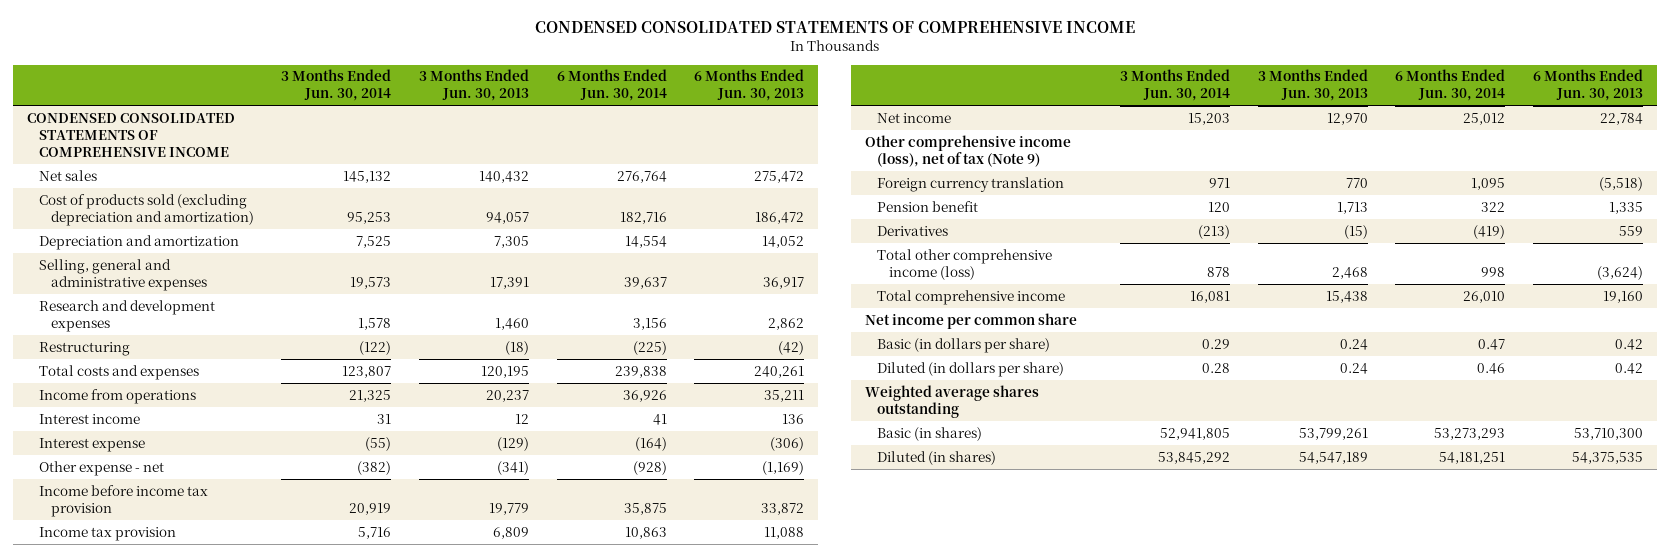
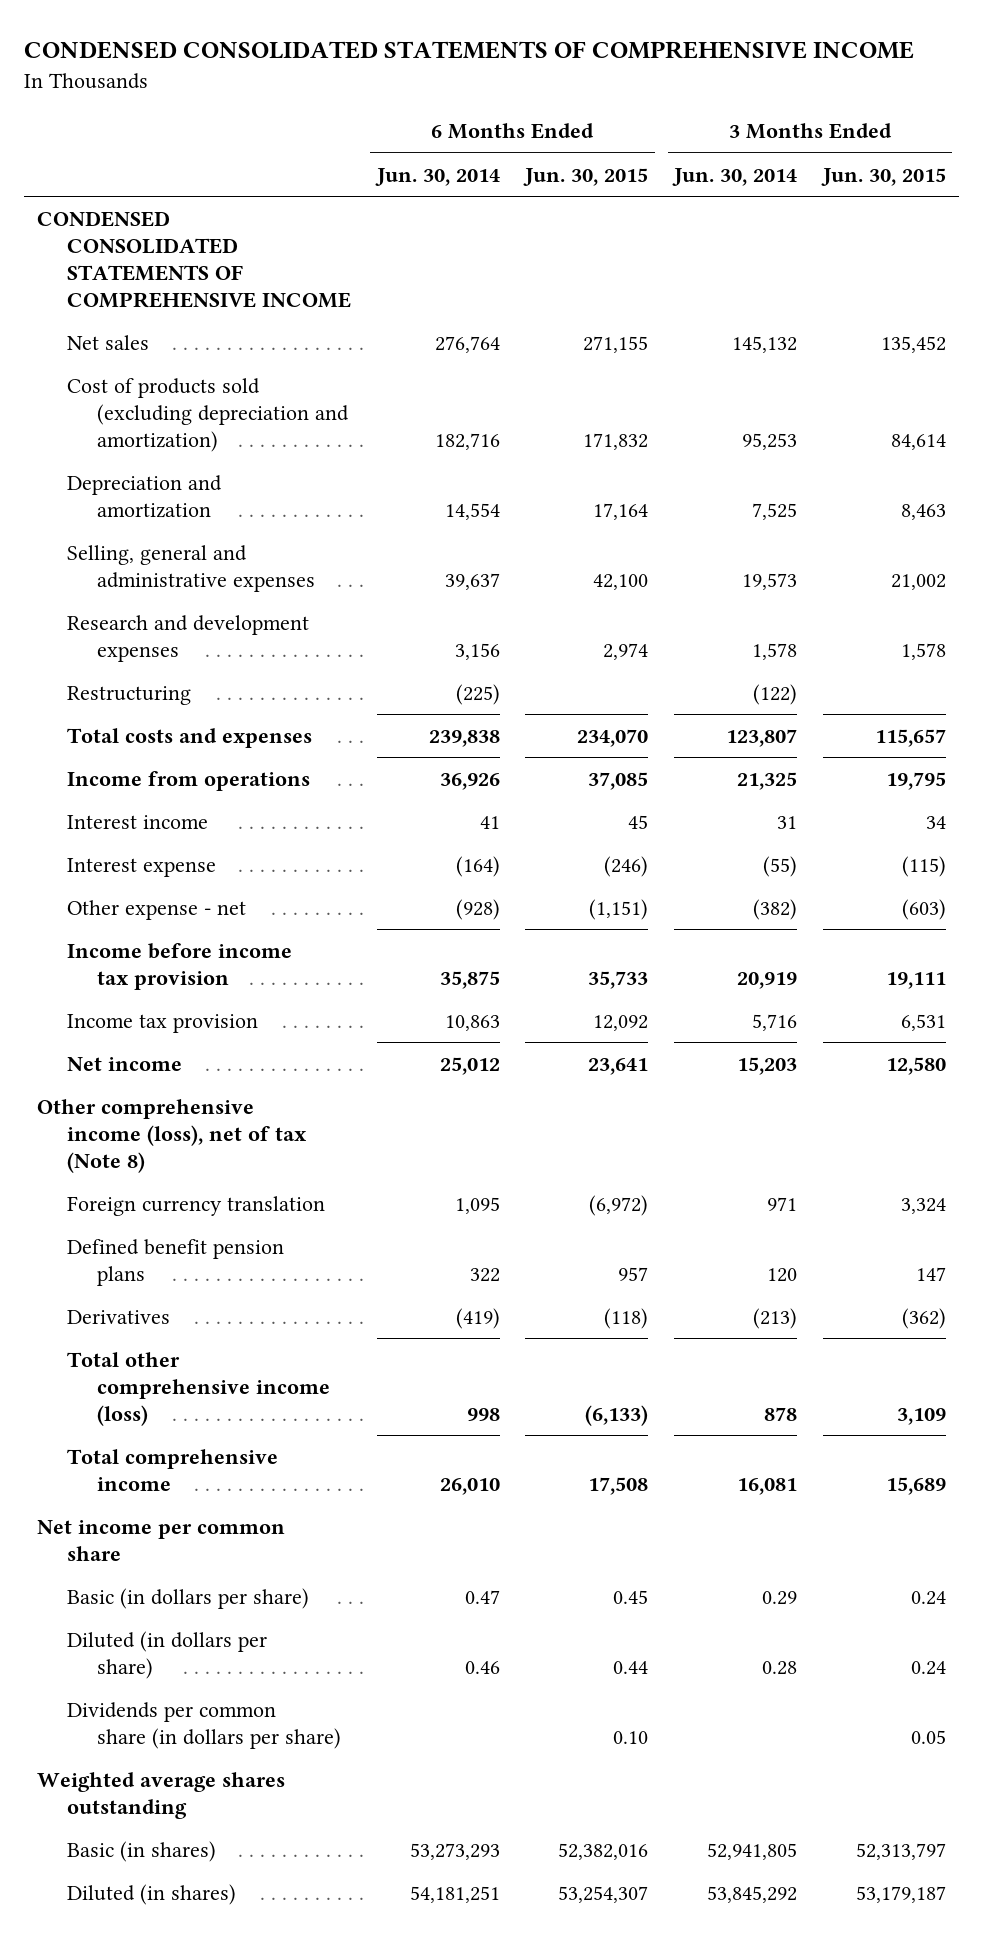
[418,69,529,102] 3 Months Ended Jun. 30, 2013 -> none
[694,69,805,102] 6 Months Ended Jun. 30, 2013 -> none
none -> [523,167,649,186] Jun. 30, 2015
none -> [820,167,946,186] Jun. 30, 2015
[865,134,1072,167] Other comprehensive income (loss), net of tax (Note 9) -> [36,1098,307,1173] Other comprehensive income (loss), net of tax (Note 8)
[877,200,979,212] Pension benefit -> [66,1238,284,1286] Defined benefit pension plans
none -> [66,1701,342,1749] Dividends per common share (in dollars per share)

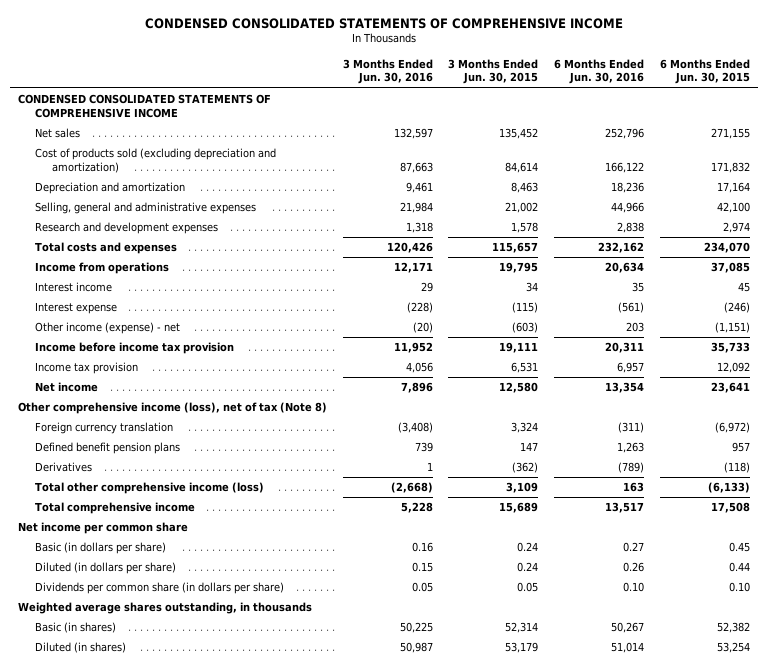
[374,167,500,186] Jun. 30, 2014 -> none
[672,167,798,186] Jun. 30, 2014 -> none
none -> [342,58,433,85] 3 Months Ended Jun. 30, 2016
none -> [554,58,645,85] 6 Months Ended Jun. 30, 2016
[66,685,191,705] Restructuring -> none
[66,899,246,920] Other expense - net -> [35,322,181,335] Other income (expense) - net
[36,1771,285,1819] Weighted average shares outstanding -> [18,602,313,615] Weighted average shares outstanding, in thousands
[558,1842,649,1860] 52,382,016 -> [716,622,750,634] 52,382
[855,1842,946,1860] 52,313,797 -> [505,622,539,634] 52,314
[558,1885,649,1903] 53,254,307 -> [716,642,750,654] 53,254
[855,1885,946,1903] 53,179,187 -> [505,642,539,654] 53,179

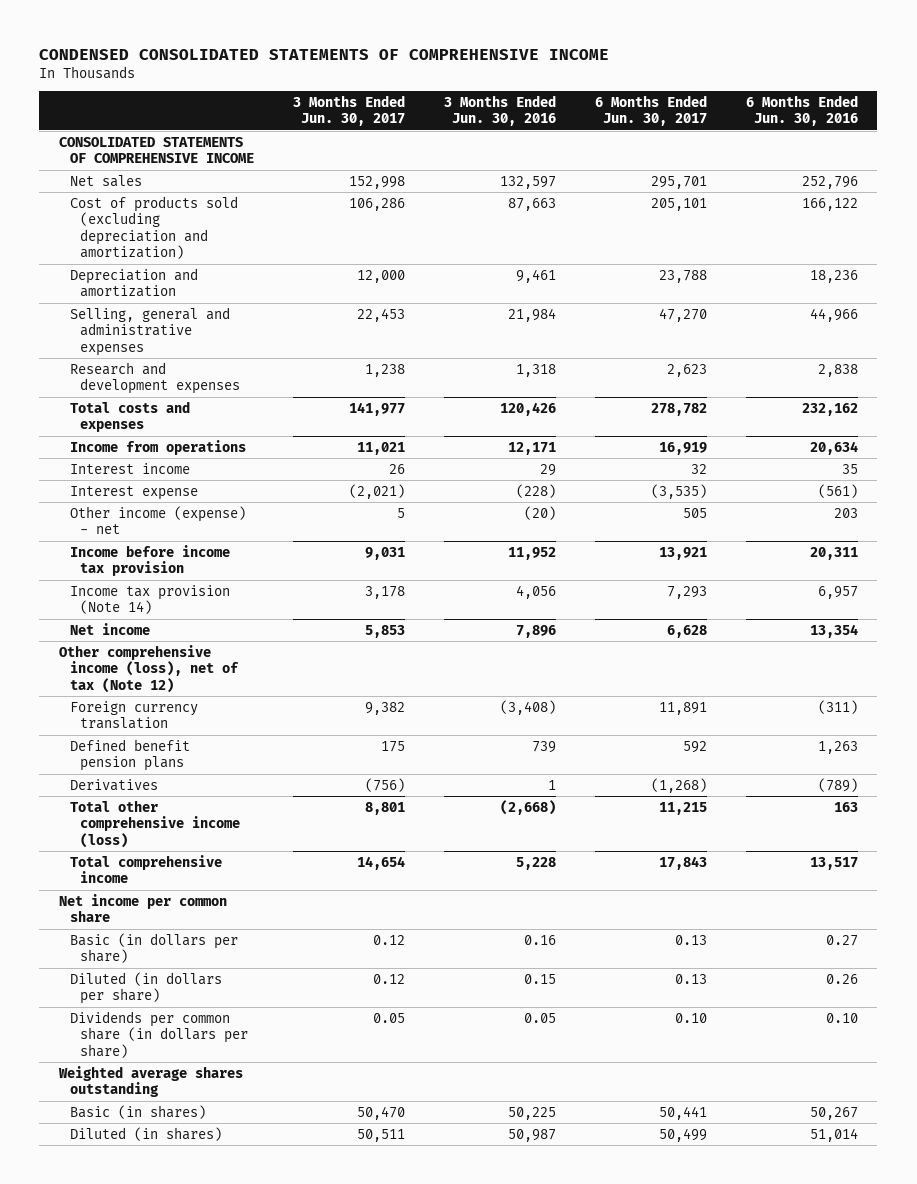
[448,58,539,85] 3 Months Ended Jun. 30, 2015 -> none
[659,58,750,85] 6 Months Ended Jun. 30, 2015 -> none
none -> [292,94,405,127] 3 Months Ended Jun. 30, 2017
none -> [594,94,707,127] 6 Months Ended Jun. 30, 2017
[18,94,272,118] CONDENSED CONSOLIDATED STATEMENTS OF COMPREHENSIVE INCOME -> [58,136,254,164] CONSOLIDATED STATEMENTS OF COMPREHENSIVE INCOME
[35,362,139,375] Income tax provision -> [69,584,230,615] Income tax provision (Note 14)
[18,402,328,415] Other comprehensive income (loss), net of tax (Note 8) -> [58,644,239,693] Other comprehensive income (loss), net of tax (Note 12)
[18,602,313,615] Weighted average shares outstanding, in thousands -> [57,1065,243,1098] Weighted average shares outstanding

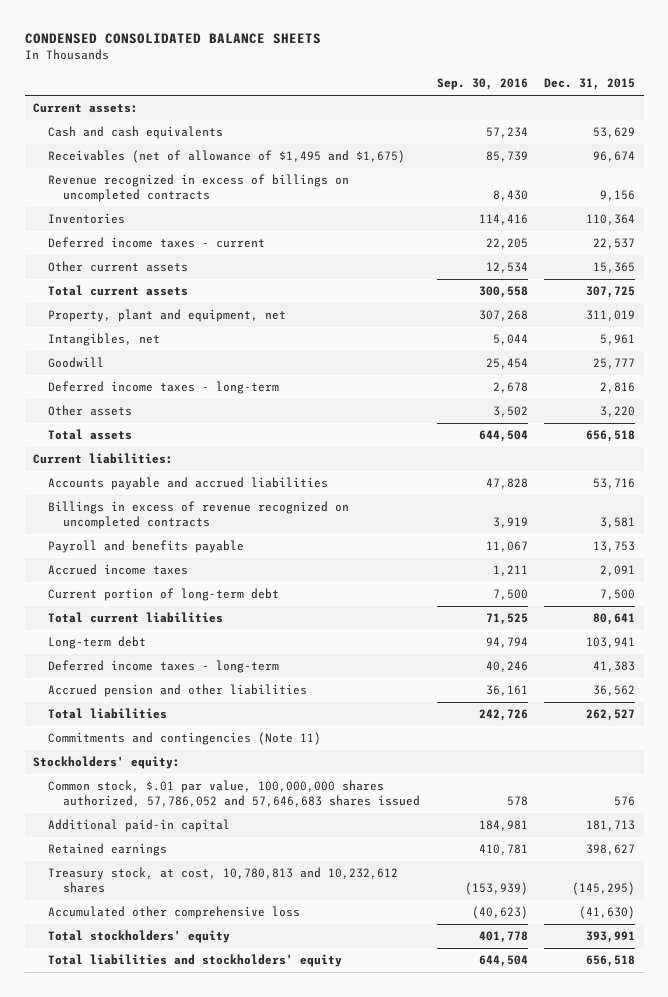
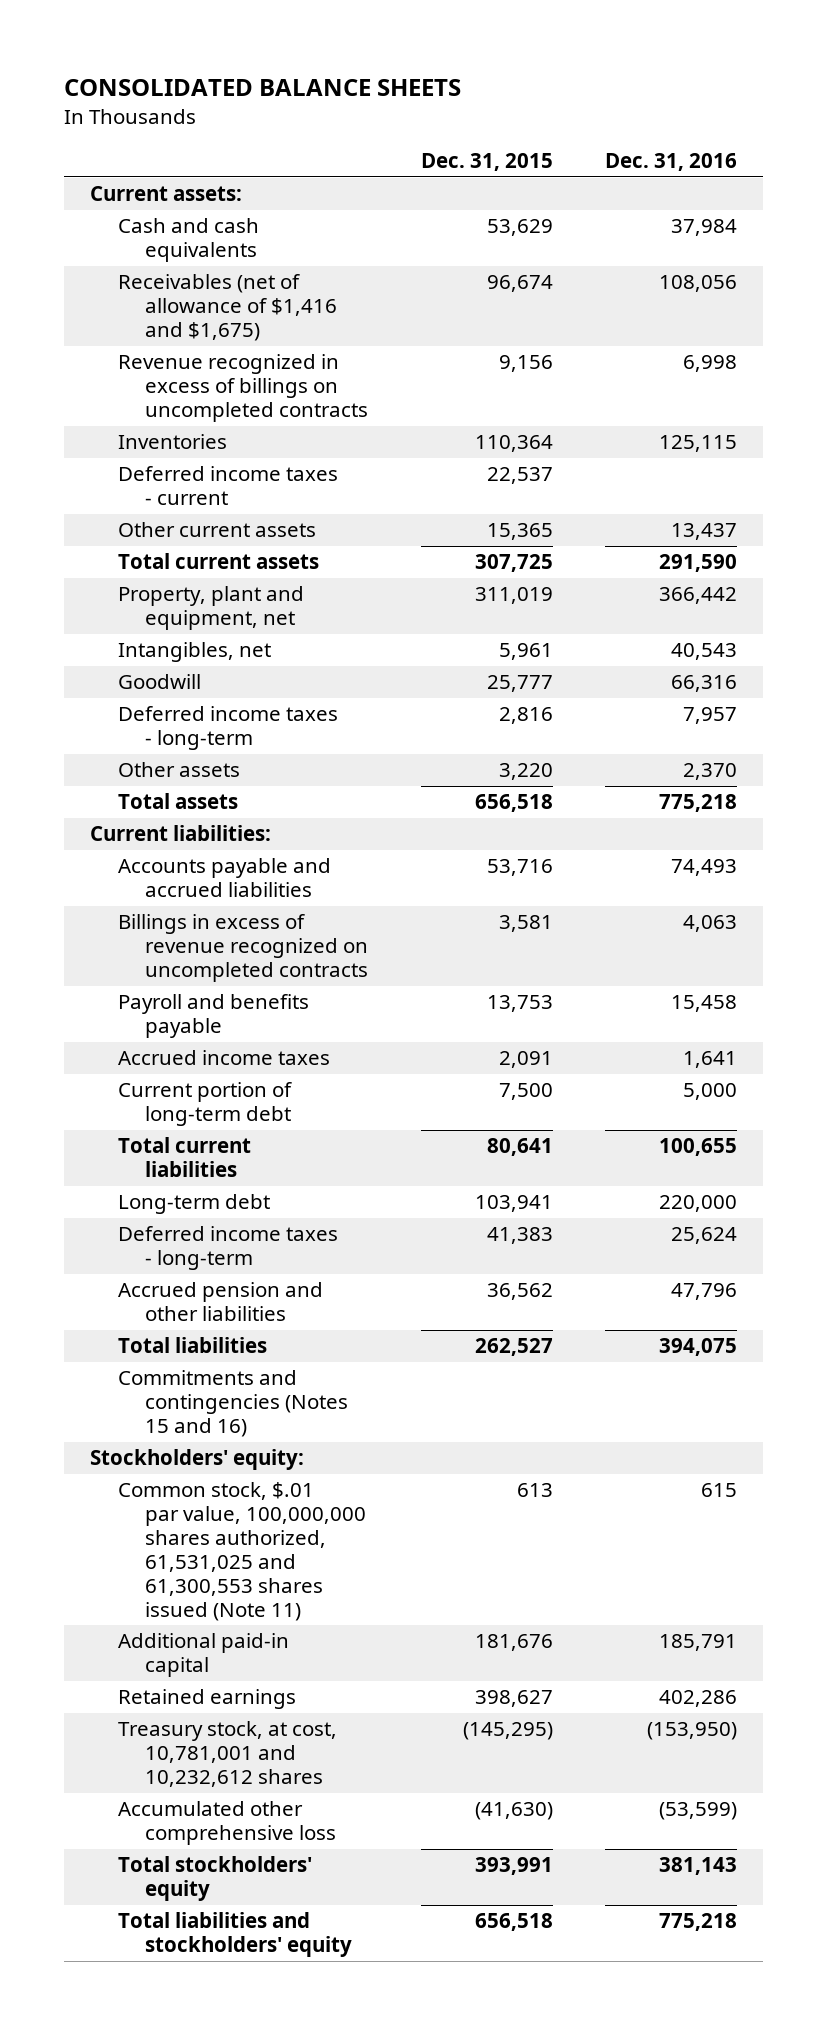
[24,33,321,45] CONDENSED CONSOLIDATED BALANCE SHEETS -> [64,79,462,97] CONSOLIDATED BALANCE SHEETS
[436,78,528,91] Sep. 30, 2016 -> none
none -> [605,153,738,172] Dec. 31, 2016
[48,150,406,164] Receivables (net of allowance of $1,495 and $1,675) -> [117,274,337,342] Receivables (net of allowance of $1,416 and $1,675)
[48,732,322,746] Commitments and contingencies (Note 11) -> [117,1370,348,1438] Commitments and contingencies (Notes 15 and 16)
[48,780,420,808] Common stock, $.01 par value, 100,000,000 shares authorized, 57,786,052 and 57,646,683 shares issued -> [117,1482,366,1621] Common stock, $.01 par value, 100,000,000 shares authorized, 61,531,025 and 61,300,553 shares issued (Note 11)
[614,796,636,807] 576 -> [516,1483,553,1498] 613
[586,820,636,832] 181,713 -> [474,1634,553,1652] 181,676
[48,867,399,894] Treasury stock, at cost, 10,780,813 and 10,232,612 shares -> [117,1721,337,1788] Treasury stock, at cost, 10,781,001 and 10,232,612 shares

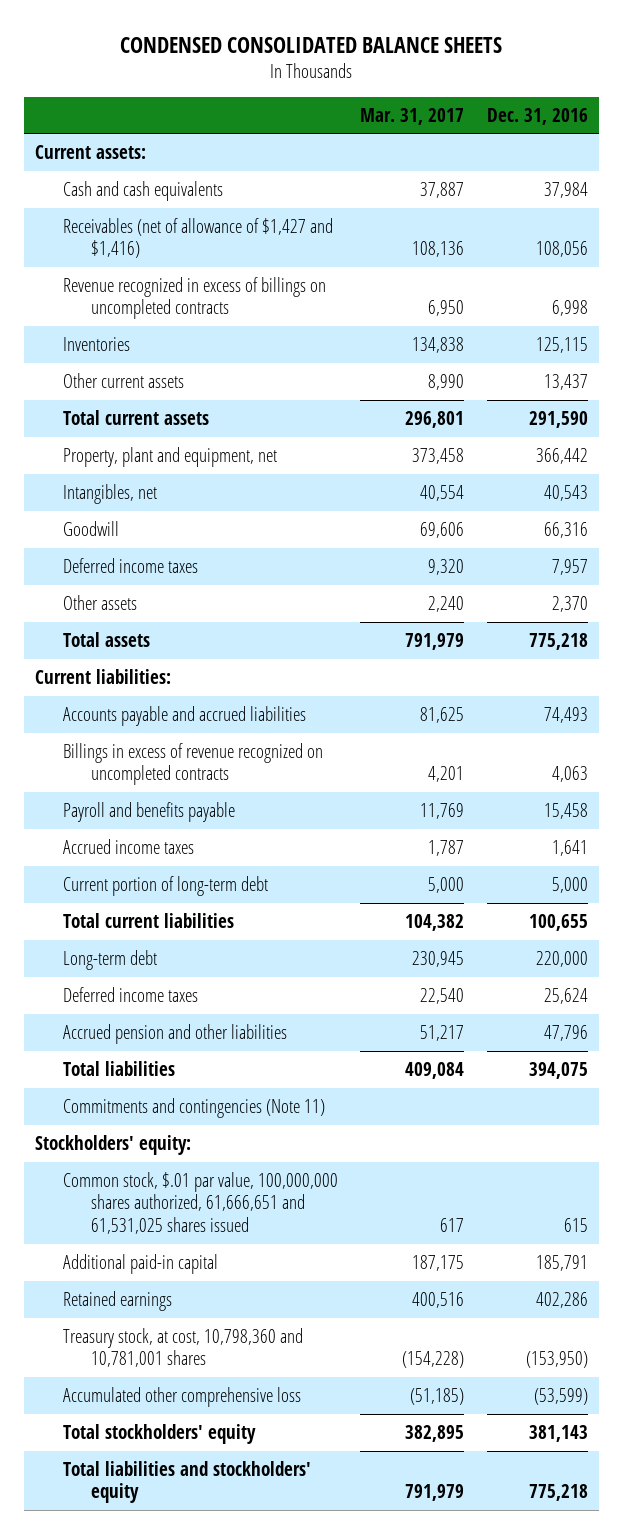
[64,79,462,97] CONSOLIDATED BALANCE SHEETS -> [120,36,503,53] CONDENSED CONSOLIDATED BALANCE SHEETS
[420,153,553,172] Dec. 31, 2015 -> none
none -> [360,107,465,125] Mar. 31, 2017
[117,274,337,342] Receivables (net of allowance of $1,416 and $1,675) -> [63,218,334,259] Receivables (net of allowance of $1,427 and $1,416)
[117,466,338,506] Deferred income taxes - current -> none
[117,706,338,751] Deferred income taxes - long-term -> [63,558,199,574] Deferred income taxes
[117,1226,338,1271] Deferred income taxes - long-term -> [63,987,199,1003] Deferred income taxes
[117,1370,348,1438] Commitments and contingencies (Notes 15 and 16) -> [63,1098,326,1119] Commitments and contingencies (Note 11)
[117,1482,366,1621] Common stock, $.01 par value, 100,000,000 shares authorized, 61,531,025 and 61,300,553 shares issued (Note 11) -> [63,1172,339,1234] Common stock, $.01 par value, 100,000,000 shares authorized, 61,666,651 and 61,531,025 shares issued
[117,1721,337,1788] Treasury stock, at cost, 10,781,001 and 10,232,612 shares -> [63,1328,304,1368] Treasury stock, at cost, 10,798,360 and 10,781,001 shares

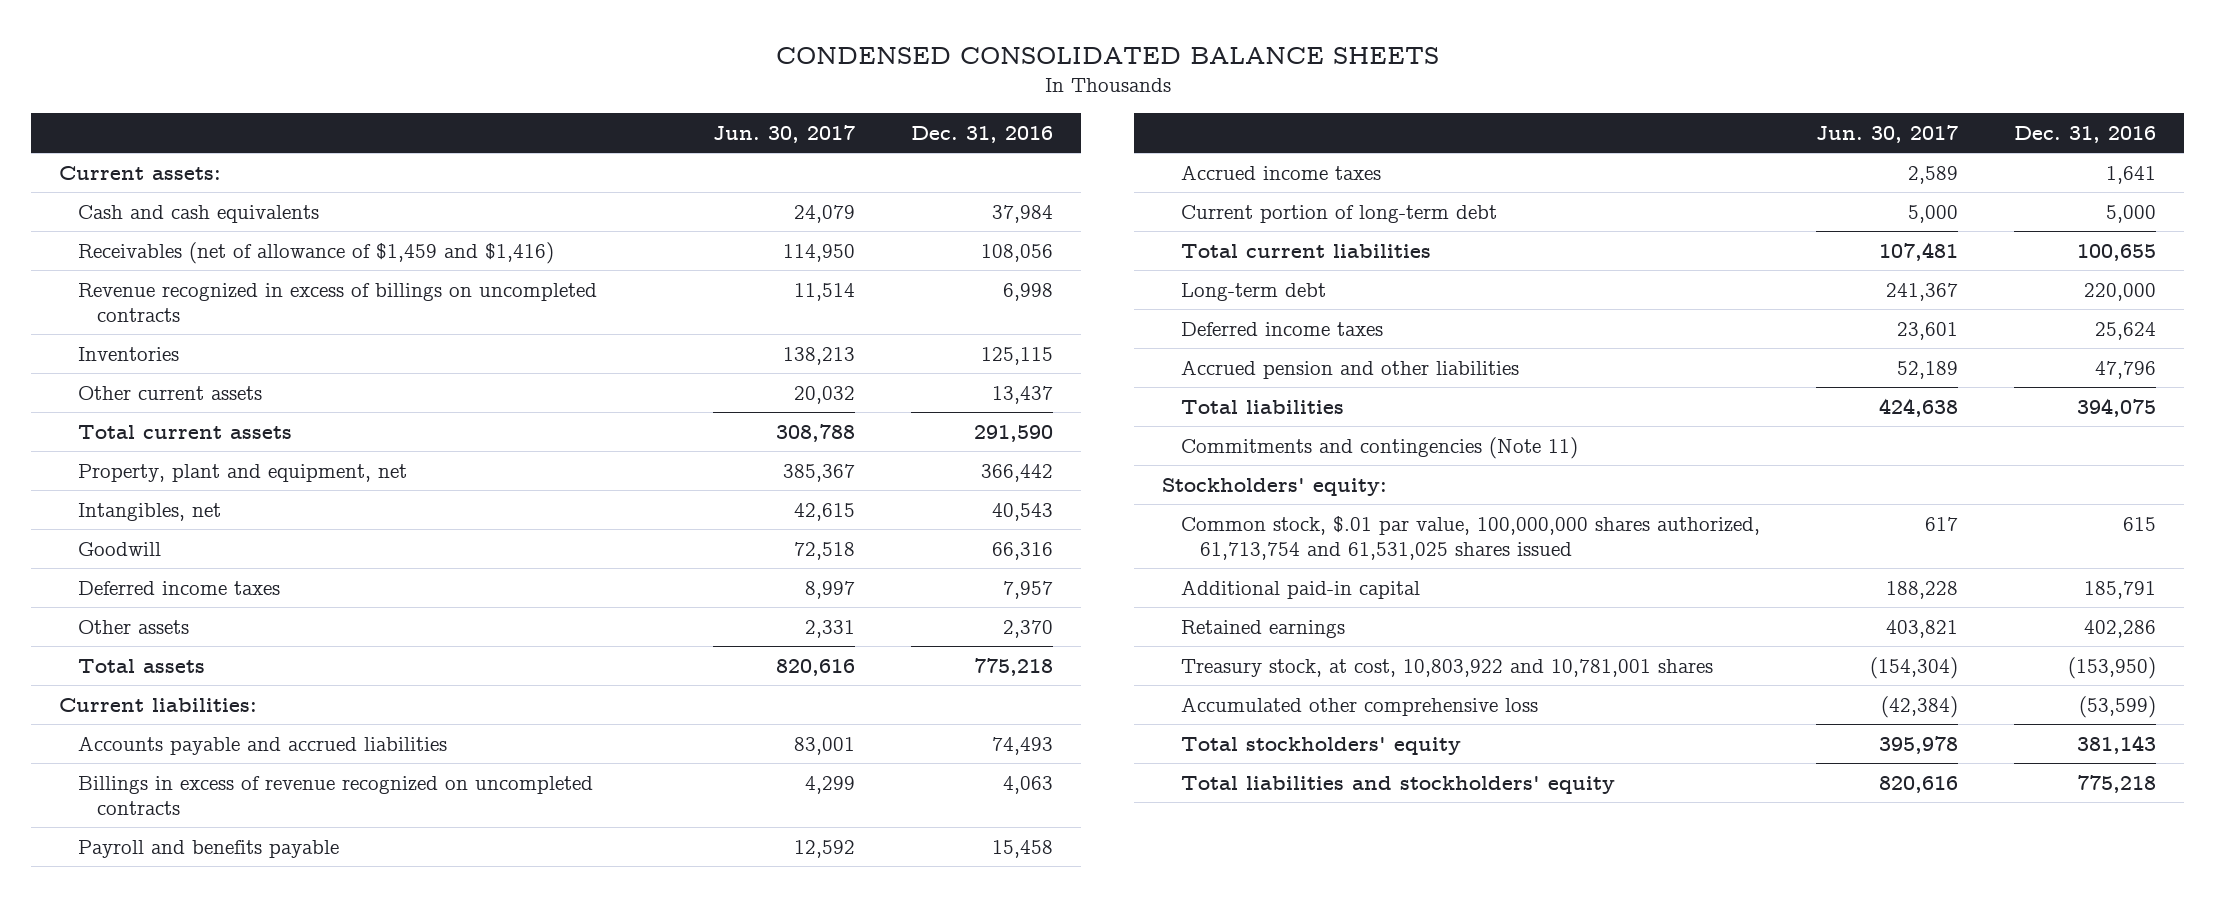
[360,107,465,125] Mar. 31, 2017 -> none
none -> [713,125,856,144] Jun. 30, 2017
[63,218,334,259] Receivables (net of allowance of $1,427 and $1,416) -> [78,241,555,264] Receivables (net of allowance of $1,459 and $1,416)
[63,1172,339,1234] Common stock, $.01 par value, 100,000,000 shares authorized, 61,666,651 and 61,531,025 shares issued -> [1181,515,1761,560] Common stock, $.01 par value, 100,000,000 shares authorized, 61,713,754 and 61,531,025 shares issued
[63,1328,304,1368] Treasury stock, at cost, 10,798,360 and 10,781,001 shares -> [1181,658,1714,677] Treasury stock, at cost, 10,803,922 and 10,781,001 shares

